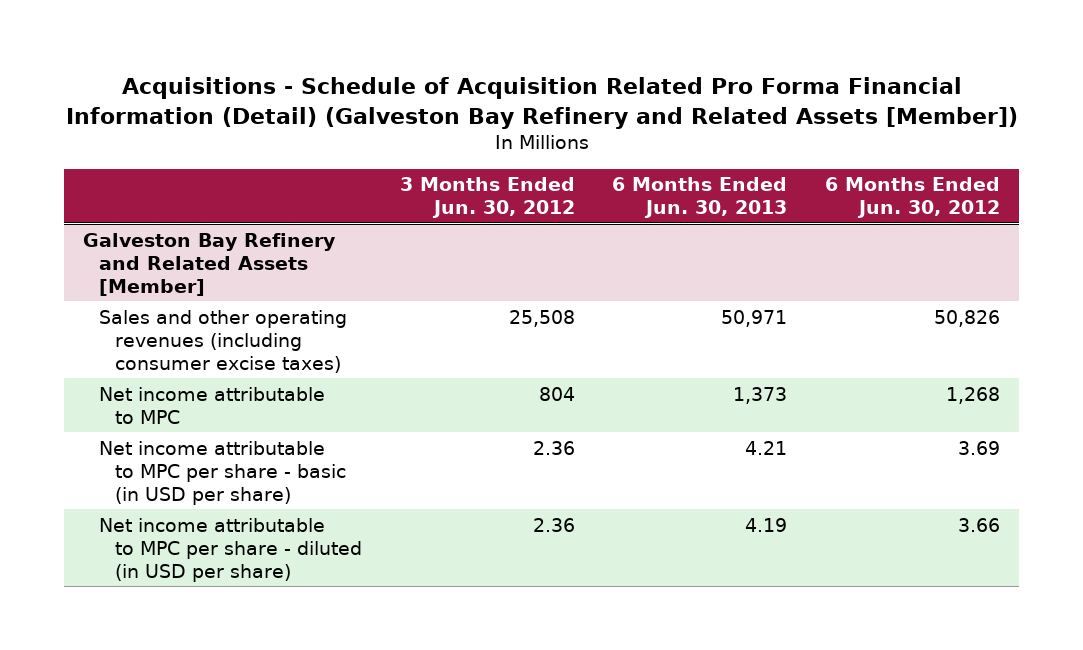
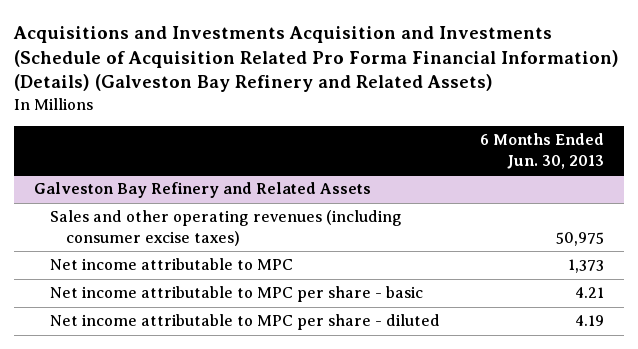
[65,76,1018,129] Acquisitions - Schedule of Acquisition Related Pro Forma Financial Information (Detail) (Galveston Bay Refinery and Related Assets [Member]) -> [13,25,620,93] Acquisitions and Investments Acquisition and Investments (Schedule of Acquisition Related Pro Forma Financial Information) (Details) (Galveston Bay Refinery and Related Assets)
[399,177,575,219] 3 Months Ended Jun. 30, 2012 -> none
[825,177,1001,219] 6 Months Ended Jun. 30, 2012 -> none
[83,232,337,296] Galveston Bay Refinery and Related Assets [Member] -> [34,182,372,199] Galveston Bay Refinery and Related Assets
[721,309,788,327] 50,971 -> [556,232,605,247] 50,975
[98,440,346,505] Net income attributable to MPC per share - basic (in USD per share) -> [50,286,424,303] Net income attributable to MPC per share - basic
[98,517,362,582] Net income attributable to MPC per share - diluted (in USD per share) -> [50,314,441,331] Net income attributable to MPC per share - diluted

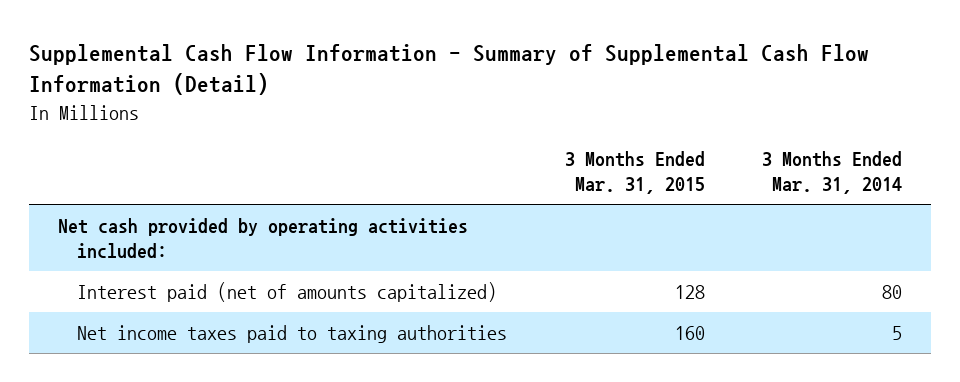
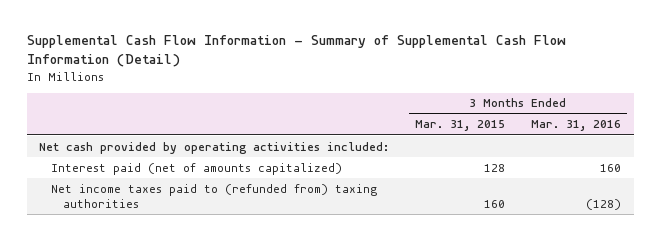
[762,151,903,195] 3 Months Ended Mar. 31, 2014 -> none
none -> [530,120,621,132] Mar. 31, 2016
[77,324,508,343] Net income taxes paid to taxing authorities -> [51,183,378,209] Net income taxes paid to (refunded from) taxing authorities

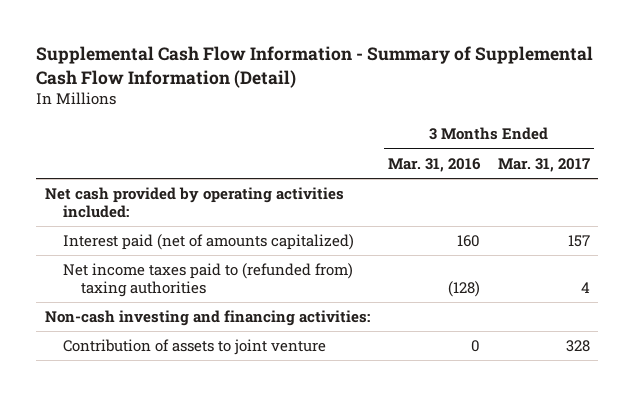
[415,120,506,132] Mar. 31, 2015 -> none
none -> [497,157,590,172] Mar. 31, 2017
none -> [45,310,371,327] Non-cash investing and financing activities:
none -> [63,339,327,356] Contribution of assets to joint venture

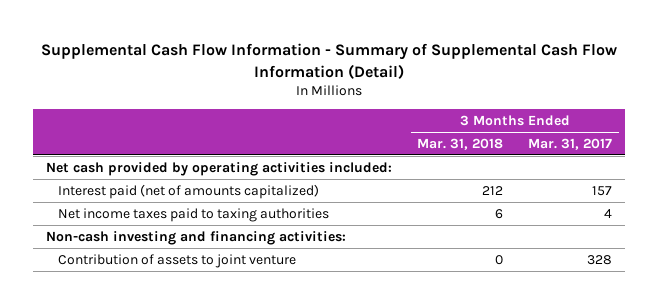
[387,157,481,172] Mar. 31, 2016 -> none
none -> [417,137,504,150] Mar. 31, 2018
[63,263,354,297] Net income taxes paid to (refunded from) taxing authorities -> [58,207,330,222] Net income taxes paid to taxing authorities

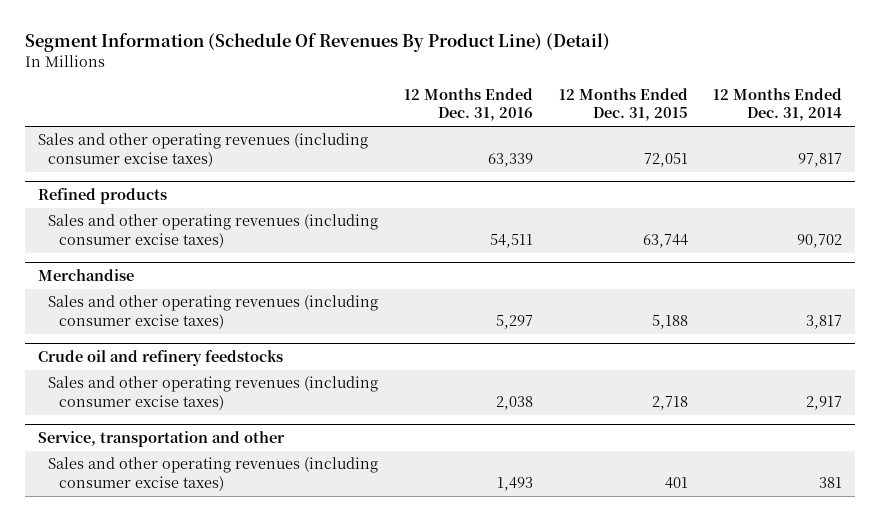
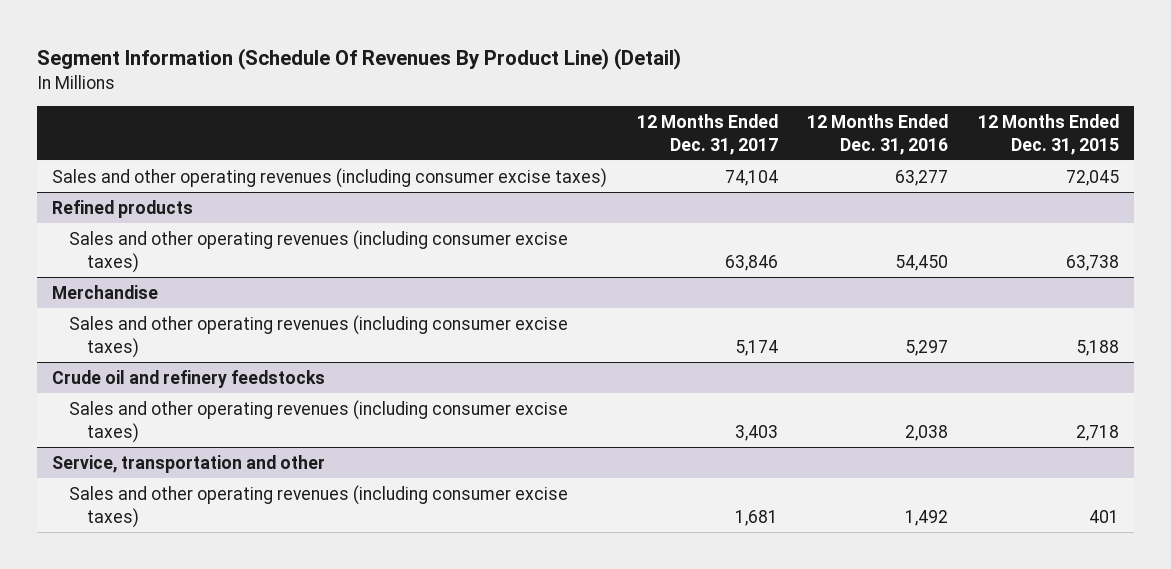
[713,88,843,122] 12 Months Ended Dec. 31, 2014 -> none
none -> [636,113,778,155] 12 Months Ended Dec. 31, 2017
[487,152,533,167] 63,339 -> [895,169,949,186] 63,277
[643,152,688,167] 72,051 -> [1065,169,1119,186] 72,045
[489,233,533,248] 54,511 -> [895,254,949,271] 54,450
[642,233,688,248] 63,744 -> [1065,254,1119,271] 63,738
[496,476,533,491] 1,493 -> [905,509,949,526] 1,492

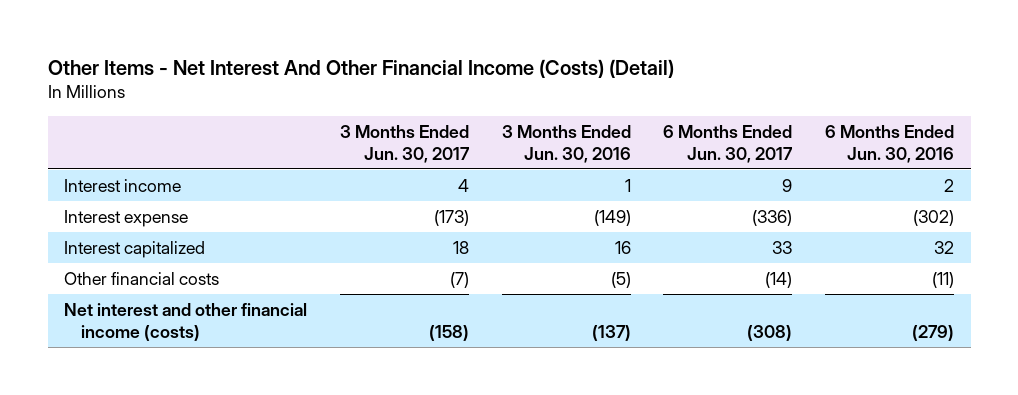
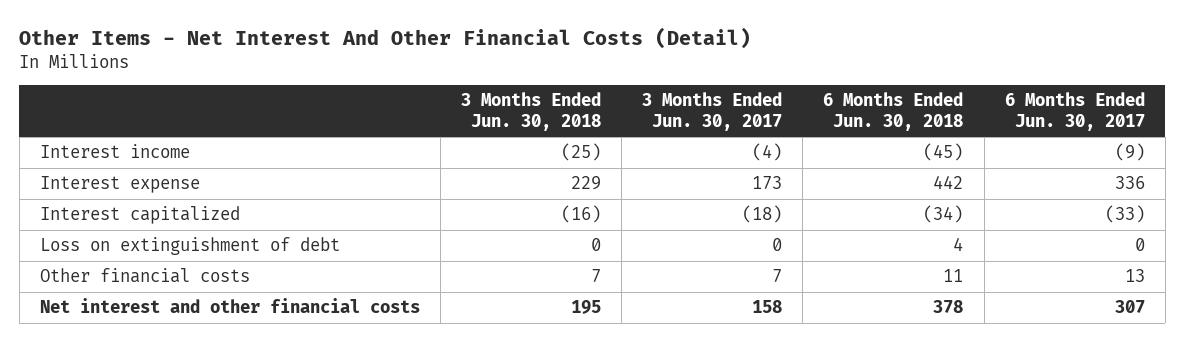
[47,58,674,78] Other Items - Net Interest And Other Financial Income (Costs) (Detail) -> [19,27,752,50] Other Items - Net Interest And Other Financial Costs (Detail)
[501,124,631,163] 3 Months Ended Jun. 30, 2016 -> none
[825,124,955,163] 6 Months Ended Jun. 30, 2016 -> none
none -> [461,92,602,131] 3 Months Ended Jun. 30, 2018
none -> [823,92,964,131] 6 Months Ended Jun. 30, 2018
[457,178,469,192] 4 -> [752,143,783,162] (4)
[782,178,793,192] 9 -> [1114,143,1145,162] (9)
[433,209,469,226] (173) -> [752,176,783,190] 173
[752,209,793,226] (336) -> [1114,176,1145,190] 336
[452,240,469,254] 18 -> [742,205,783,224] (18)
[772,240,793,254] 33 -> [1104,205,1145,224] (33)
none -> [39,237,340,256] Loss on extinguishment of debt
[449,271,469,288] (7) -> [772,269,783,283] 7
[765,271,793,288] (14) -> [1124,269,1145,283] 13
[63,302,307,341] Net interest and other financial income (costs) -> [39,298,420,314] Net interest and other financial costs
[428,324,469,341] (158) -> [752,300,783,314] 158
[747,324,793,341] (308) -> [1114,300,1145,314] 307

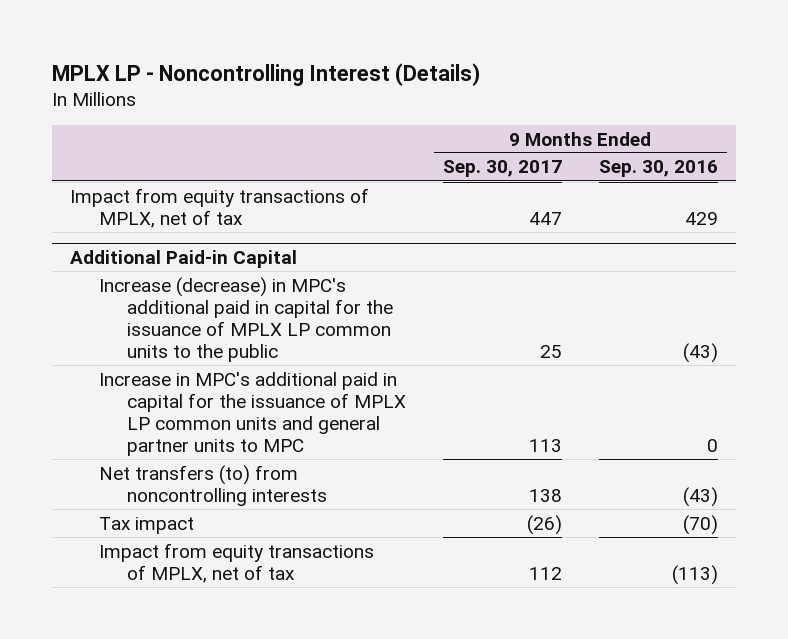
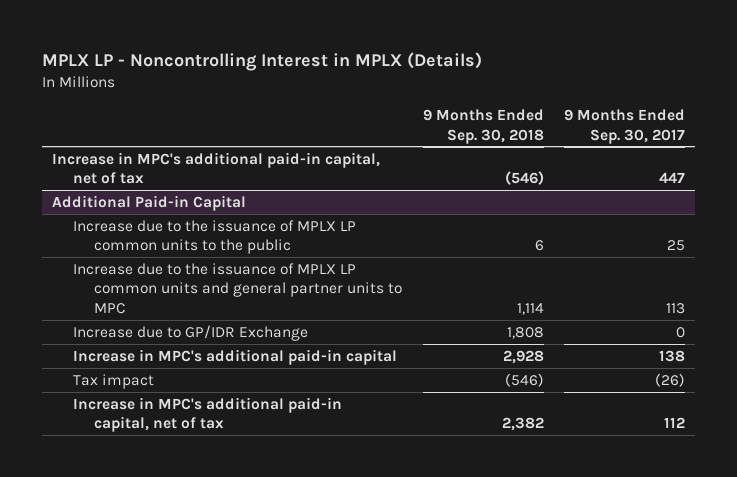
[51,62,480,86] MPLX LP - Noncontrolling Interest (Details) -> [41,52,482,72] MPLX LP - Noncontrolling Interest in MPLX (Details)
[598,160,718,178] Sep. 30, 2016 -> none
none -> [422,108,544,144] 9 Months Ended Sep. 30, 2018
[70,187,370,228] Impact from equity transactions of MPLX, net of tax -> [52,151,381,185] Increase in MPC's additional paid-in capital, net of tax
[98,276,393,363] Increase (decrease) in MPC's additional paid in capital for the issuance of MPLX LP common units to the public -> [73,219,357,255] Increase due to the issuance of MPLX LP common units to the public
[98,371,406,457] Increase in MPC's additional paid in capital for the issuance of MPLX LP common units and general partner units to MPC -> [73,262,402,315] Increase due to the issuance of MPLX LP common units and general partner units to MPC
none -> [73,324,309,341] Increase due to GP/IDR Exchange
[98,464,327,506] Net transfers (to) from noncontrolling interests -> [73,348,398,365] Increase in MPC's additional paid-in capital
[98,542,374,583] Impact from equity transactions of MPLX, net of tax -> [73,396,343,433] Increase in MPC's additional paid-in capital, net of tax

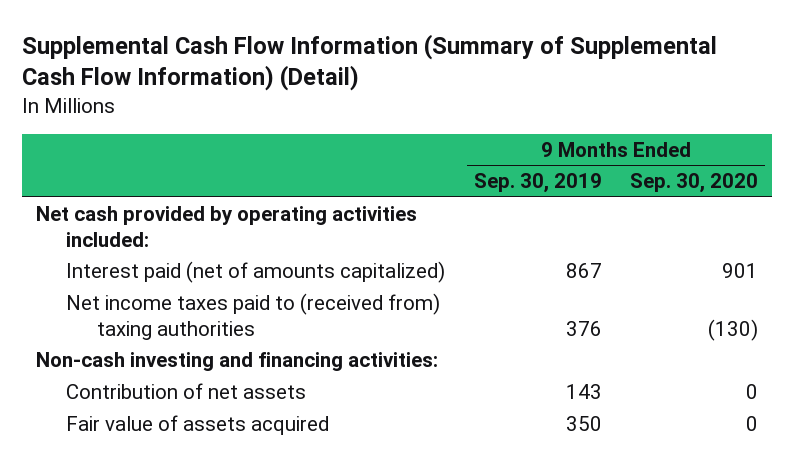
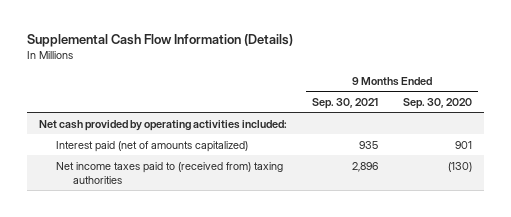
[21,33,717,92] Supplemental Cash Flow Information (Summary of Supplemental Cash Flow Information) (Detail) -> [26,34,293,48] Supplemental Cash Flow Information (Details)
[473,173,602,194] Sep. 30, 2019 -> none
none -> [311,97,378,109] Sep. 30, 2021
[35,352,438,372] Non-cash investing and financing activities: -> none
[66,383,307,400] Contribution of net assets -> none
[66,415,330,436] Fair value of assets acquired -> none

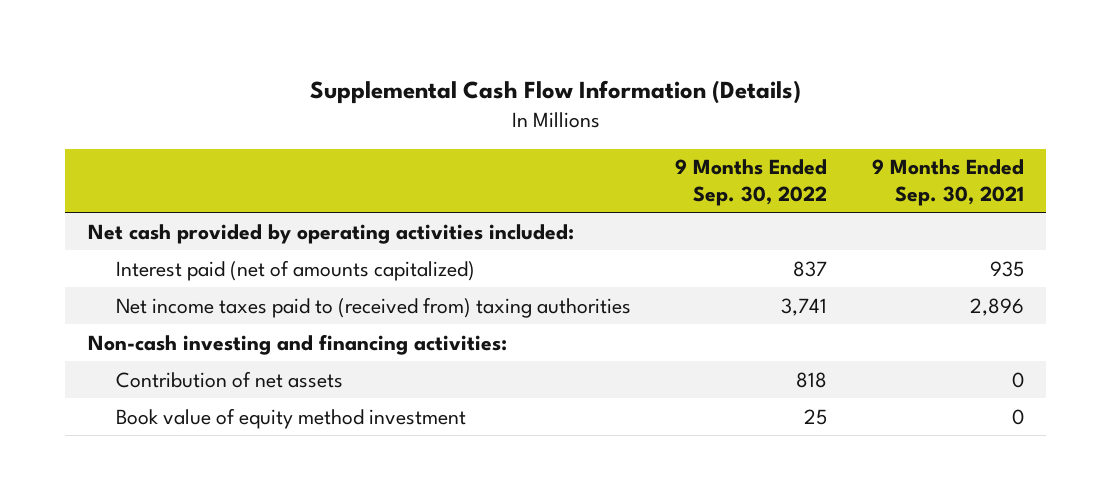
[402,97,472,109] Sep. 30, 2020 -> none
none -> [675,159,828,206] 9 Months Ended Sep. 30, 2022
none -> [87,333,507,355] Non-cash investing and financing activities:
none -> [115,370,343,388] Contribution of net assets
none -> [115,407,466,429] Book value of equity method investment

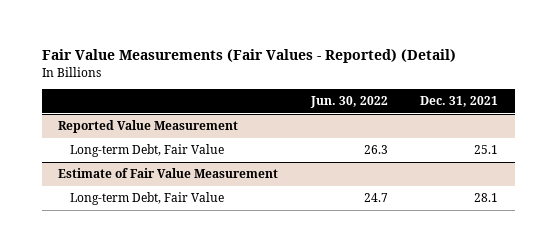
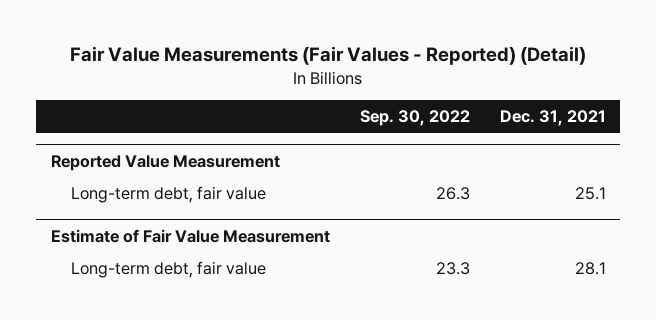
[309,96,388,109] Jun. 30, 2022 -> none
none -> [359,110,470,127] Sep. 30, 2022
[69,144,224,158] Long-term Debt, Fair Value -> [71,186,267,204] Long-term debt, fair value
[69,192,224,206] Long-term Debt, Fair Value -> [71,261,267,279] Long-term debt, fair value

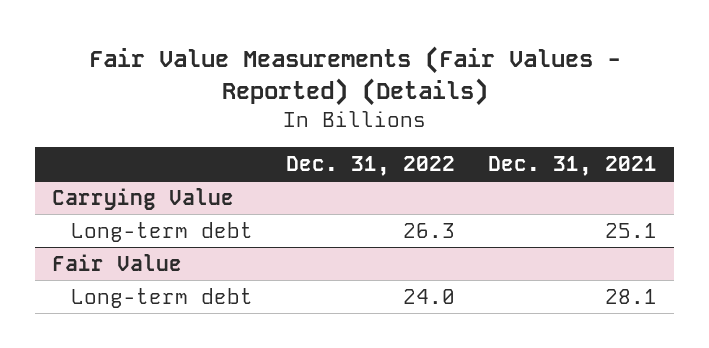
[70,46,587,66] Fair Value Measurements (Fair Values - Reported) (Detail) -> [88,46,621,106] Fair Value Measurements (Fair Values - Reported) (Details)
[359,110,470,127] Sep. 30, 2022 -> none
none -> [286,155,456,176] Dec. 31, 2022
[50,154,280,171] Reported Value Measurement -> [51,187,234,210] Carrying Value
[71,186,267,204] Long-term debt, fair value -> [70,221,253,242] Long-term debt
[50,228,330,243] Estimate of Fair Value Measurement -> [51,253,182,271] Fair Value
[71,261,267,279] Long-term debt, fair value -> [70,287,253,308] Long-term debt

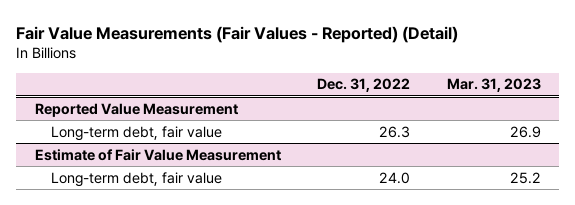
[88,46,621,106] Fair Value Measurements (Fair Values - Reported) (Details) -> [16,25,459,43] Fair Value Measurements (Fair Values - Reported) (Detail)
[488,155,658,176] Dec. 31, 2021 -> none
none -> [446,78,541,93] Mar. 31, 2023
[51,187,234,210] Carrying Value -> [34,102,238,117] Reported Value Measurement
[70,221,253,242] Long-term debt -> [50,125,222,141] Long-term debt, fair value
[51,253,182,271] Fair Value -> [34,148,281,161] Estimate of Fair Value Measurement
[70,287,253,308] Long-term debt -> [50,171,222,187] Long-term debt, fair value

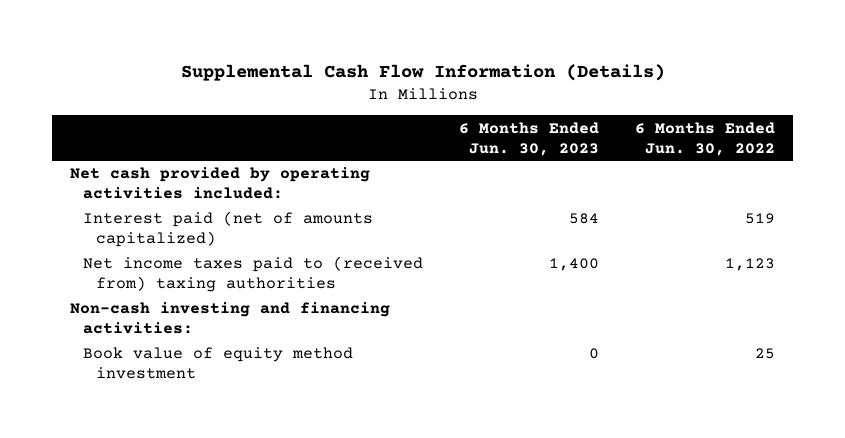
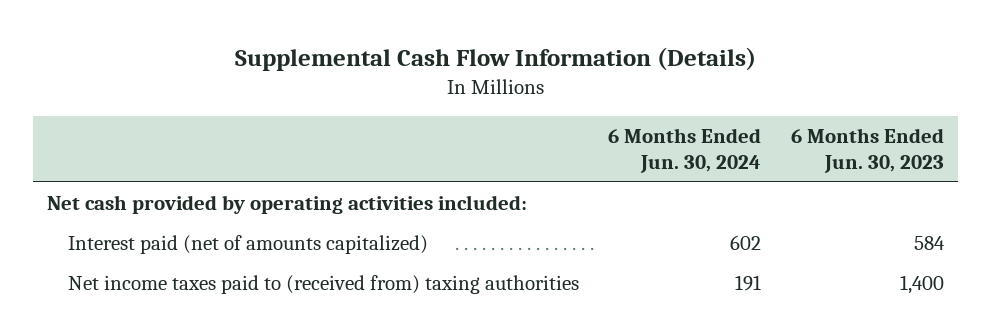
[635,121,776,156] 6 Months Ended Jun. 30, 2022 -> none
none -> [608,127,762,173] 6 Months Ended Jun. 30, 2024
[69,302,390,335] Non-cash investing and financing activities: -> none
[82,347,353,380] Book value of equity method investment -> none

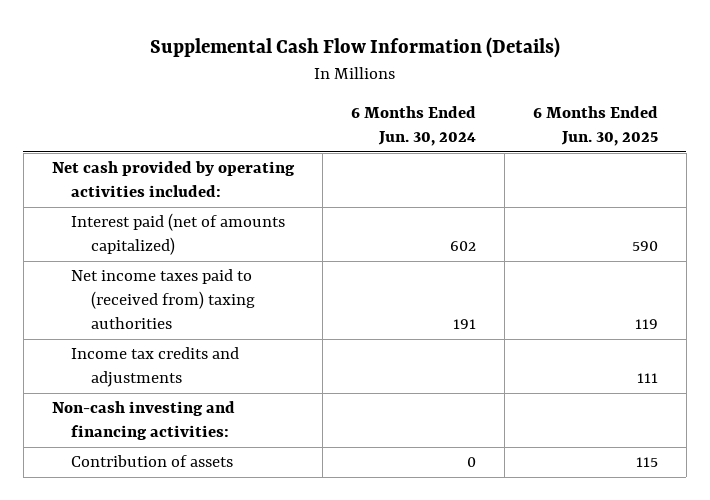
[790,127,944,173] 6 Months Ended Jun. 30, 2023 -> none
none -> [532,106,658,147] 6 Months Ended Jun. 30, 2025
none -> [71,347,240,388] Income tax credits and adjustments
none -> [51,401,235,441] Non-cash investing and financing activities:
none -> [71,455,234,468] Contribution of assets

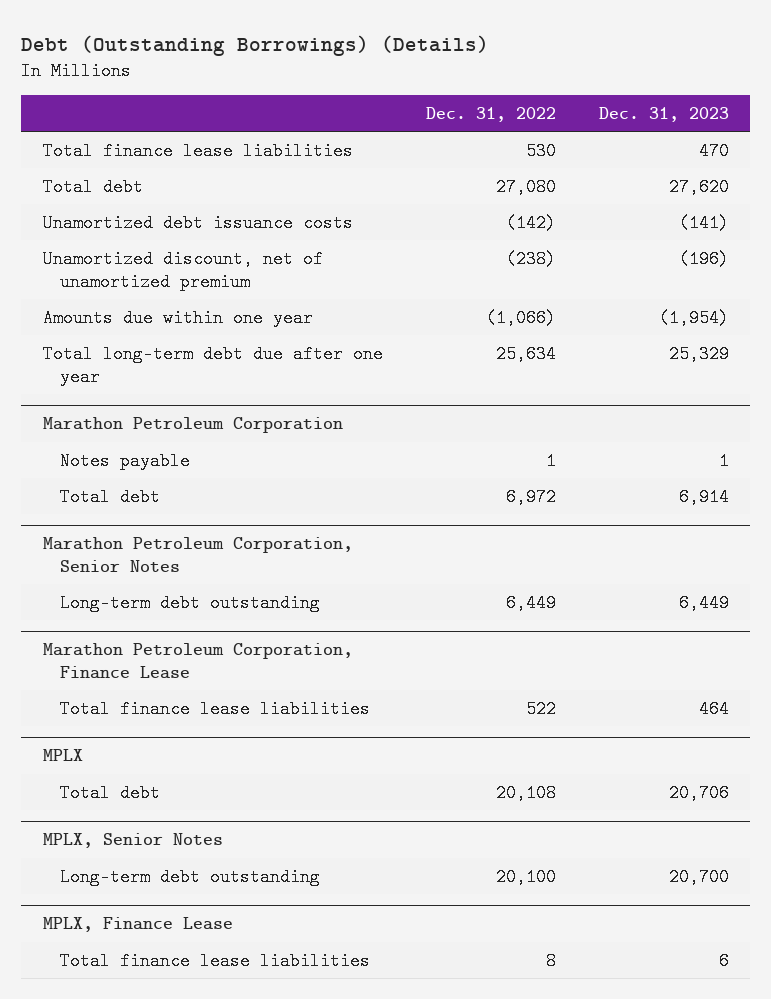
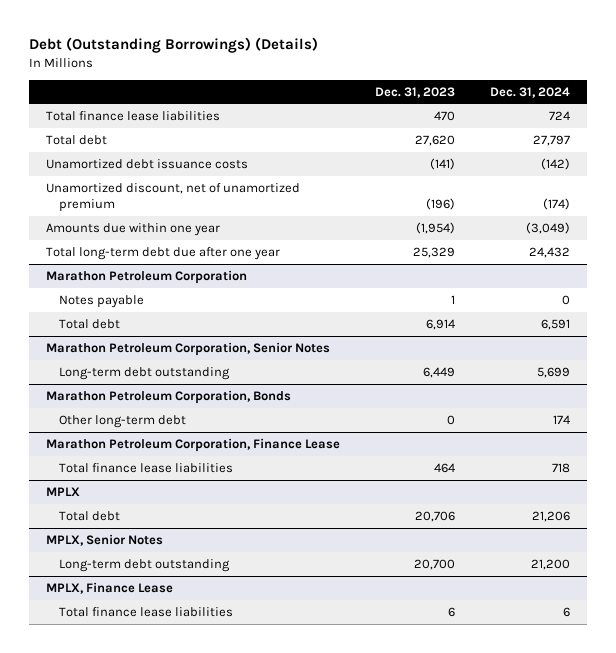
[425,107,556,123] Dec. 31, 2022 -> none
none -> [489,86,570,98] Dec. 31, 2024
none -> [46,389,292,404] Marathon Petroleum Corporation, Bonds
none -> [58,414,186,428] Other long-term debt

